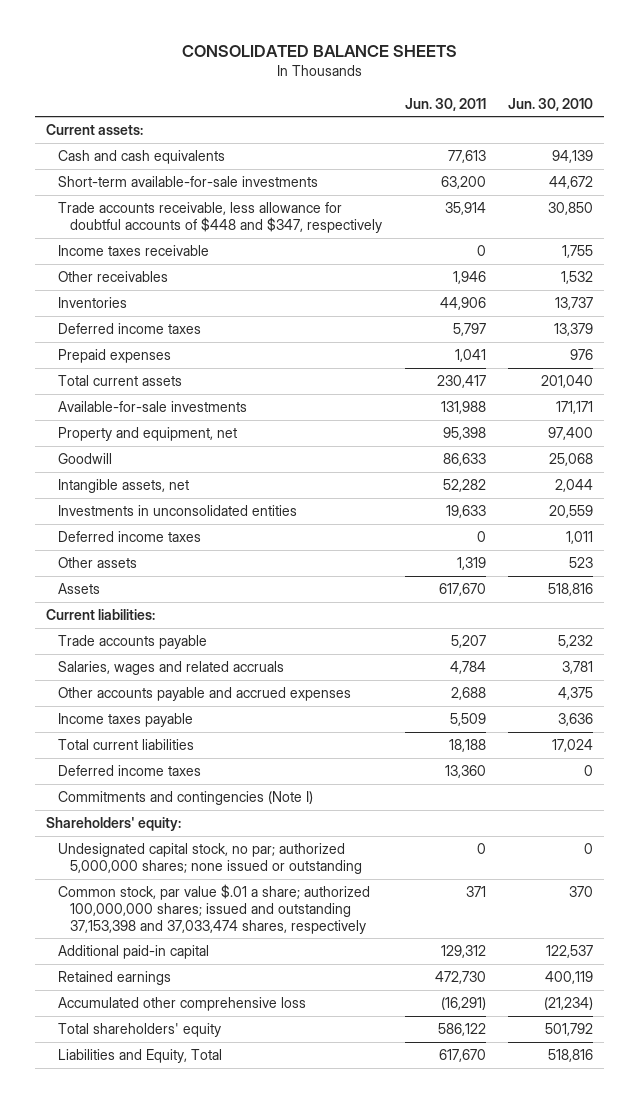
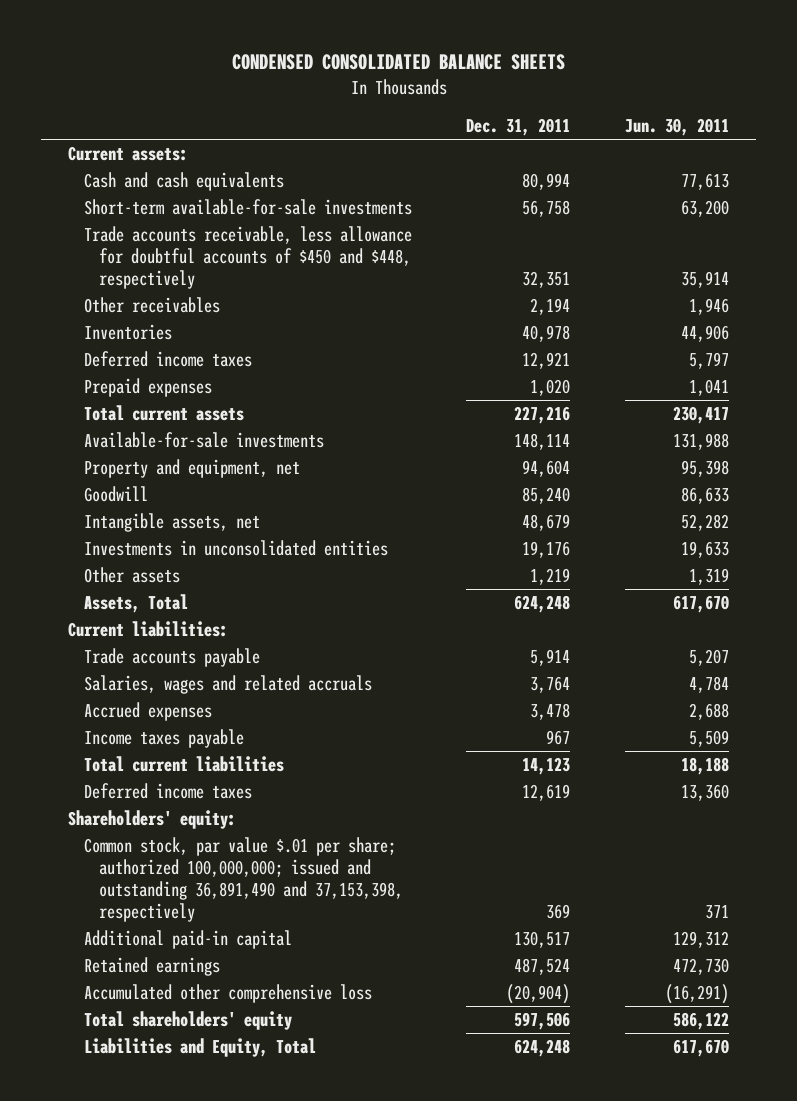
[181,45,457,58] CONSOLIDATED BALANCE SHEETS -> [231,54,565,71] CONDENSED CONSOLIDATED BALANCE SHEETS
[507,97,593,111] Jun. 30, 2010 -> none
none -> [466,118,571,137] Dec. 31, 2011
[58,245,210,257] Income taxes receivable -> none
[58,202,383,233] Trade accounts receivable, less allowance for doubtful accounts of $448 and $347, respectively -> [83,225,412,290] Trade accounts receivable, less allowance for doubtful accounts of $450 and $448, respectively
[58,531,202,543] Deferred income taxes -> none
[58,583,101,595] Assets -> [83,593,188,613] Assets, Total
[58,687,352,702] Other accounts payable and accrued expenses -> [83,701,212,721] Accrued expenses
[58,791,314,806] Commitments and contingencies (Note I) -> none
[58,843,363,874] Undesignated capital stock, no par; authorized 5,000,000 shares; none issued or outstanding -> none
[58,884,371,934] Common stock, par value $.01 a share; authorized 100,000,000 shares; issued and outstanding 37,153,398 and 37,033,474 shares, respectively -> [83,836,404,923] Common stock, par value $.01 per share; authorized 100,000,000; issued and outstanding 36,891,490 and 37,153,398, respectively

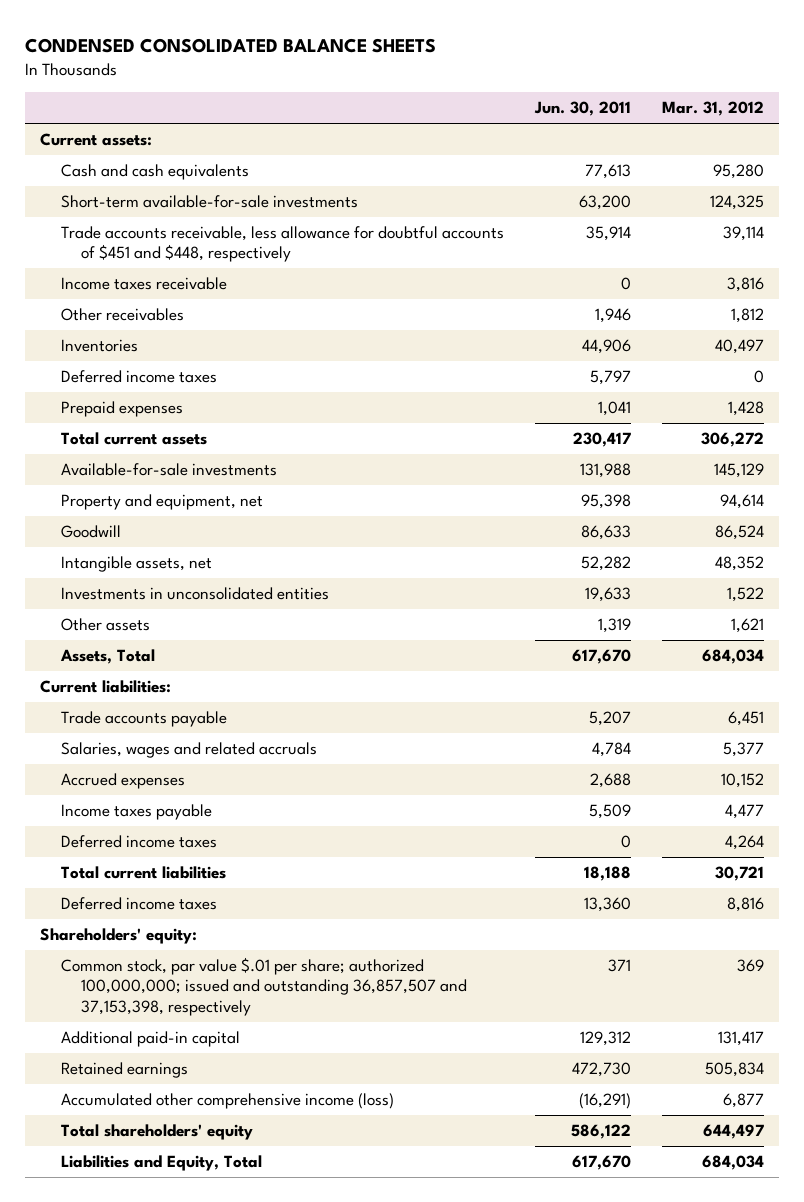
[466,118,571,137] Dec. 31, 2011 -> none
none -> [661,101,764,117] Mar. 31, 2012
[83,225,412,290] Trade accounts receivable, less allowance for doubtful accounts of $450 and $448, respectively -> [60,226,504,263] Trade accounts receivable, less allowance for doubtful accounts of $451 and $448, respectively
none -> [60,277,227,291] Income taxes receivable
none -> [60,835,217,849] Deferred income taxes
[83,836,404,923] Common stock, par value $.01 per share; authorized 100,000,000; issued and outstanding 36,891,490 and 37,153,398, respectively -> [60,957,468,1016] Common stock, par value $.01 per share; authorized 100,000,000; issued and outstanding 36,857,507 and 37,153,398, respectively
[83,983,372,1003] Accumulated other comprehensive loss -> [60,1093,394,1110] Accumulated other comprehensive income (loss)

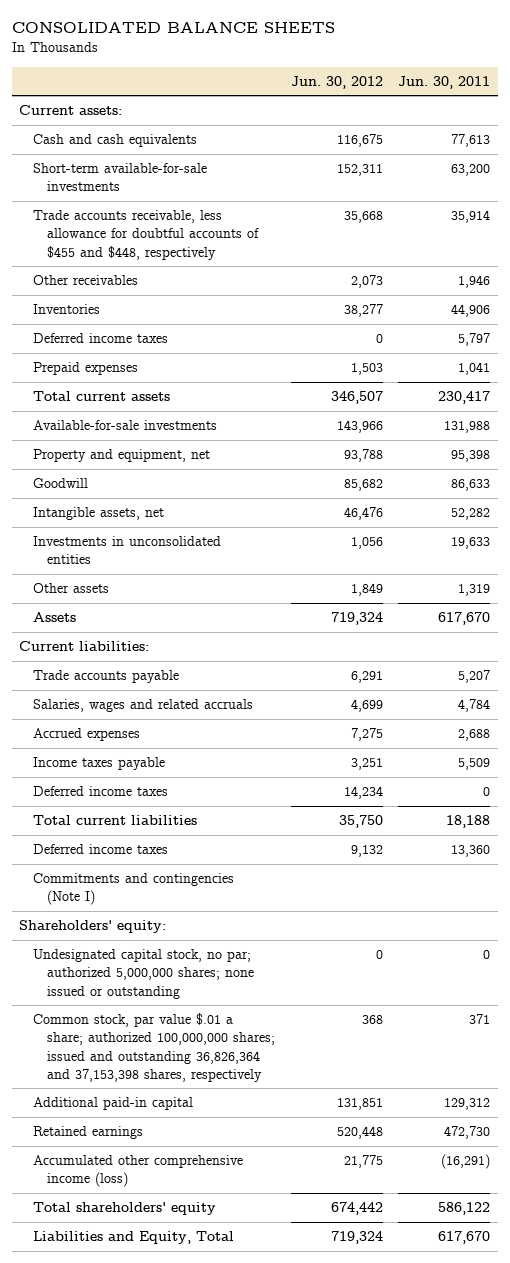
[24,37,436,53] CONDENSED CONSOLIDATED BALANCE SHEETS -> [11,22,335,34] CONSOLIDATED BALANCE SHEETS
[661,101,764,117] Mar. 31, 2012 -> none
none -> [290,75,383,89] Jun. 30, 2012
[60,277,227,291] Income taxes receivable -> none
[60,226,504,263] Trade accounts receivable, less allowance for doubtful accounts of $451 and $448, respectively -> [33,210,259,260] Trade accounts receivable, less allowance for doubtful accounts of $455 and $448, respectively
[59,649,155,665] Assets, Total -> [33,612,77,623] Assets
none -> [33,873,235,906] Commitments and contingencies (Note I)
none -> [33,949,254,999] Undesignated capital stock, no par; authorized 5,000,000 shares; none issued or outstanding
[60,957,468,1016] Common stock, par value $.01 per share; authorized 100,000,000; issued and outstanding 36,857,507 and 37,153,398, respectively -> [33,1013,275,1082] Common stock, par value $.01 a share; authorized 100,000,000 shares; issued and outstanding 36,826,364 and 37,153,398 shares, respectively

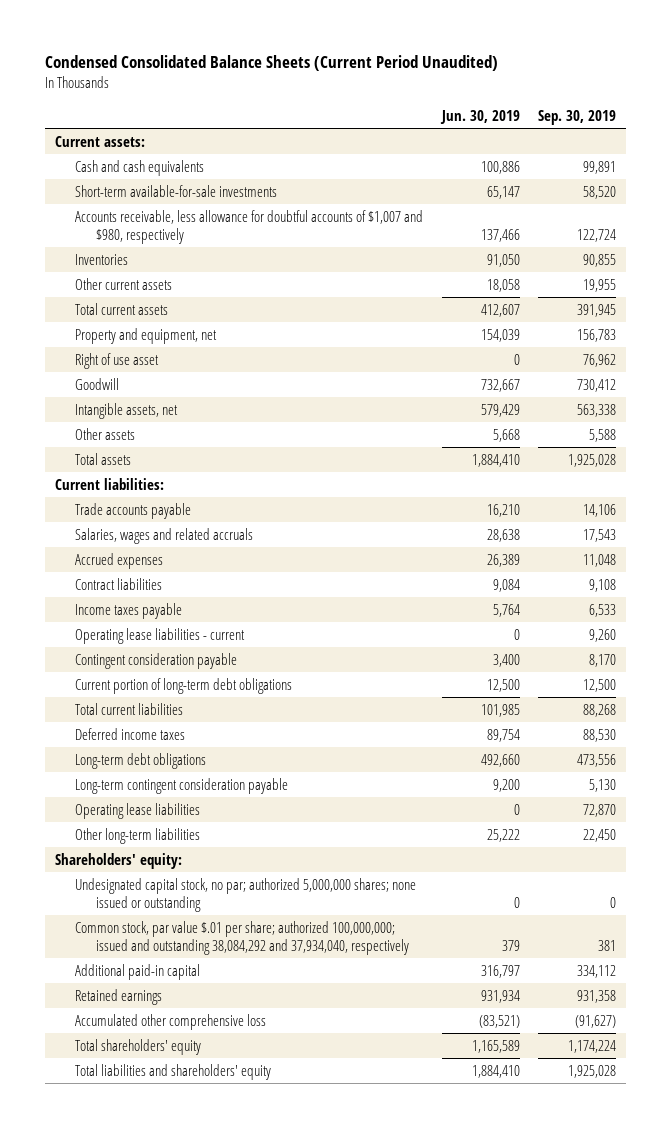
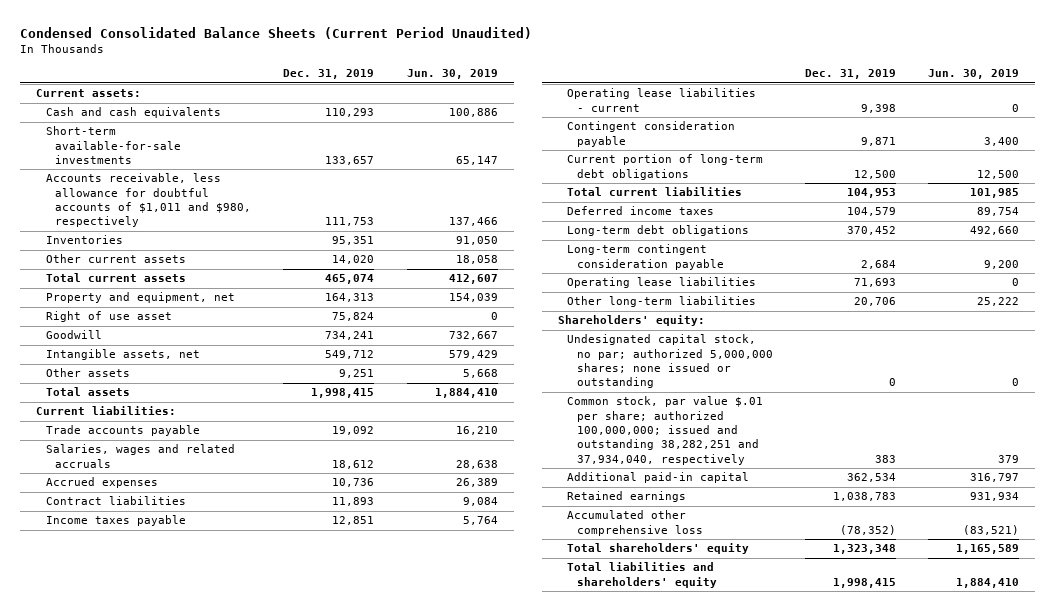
[538,110,617,126] Sep. 30, 2019 -> none
none -> [283,69,375,80] Dec. 31, 2019
[75,209,424,245] Accounts receivable, less allowance for doubtful accounts of $1,007 and $980, respectively -> [45,173,252,228] Accounts receivable, less allowance for doubtful accounts of $1,011 and $980, respectively
[75,920,409,956] Common stock, par value $.01 per share; authorized 100,000,000; issued and outstanding 38,084,292 and 37,934,040, respectively -> [567,396,764,465] Common stock, par value $.01 per share; authorized 100,000,000; issued and outstanding 38,282,251 and 37,934,040, respectively

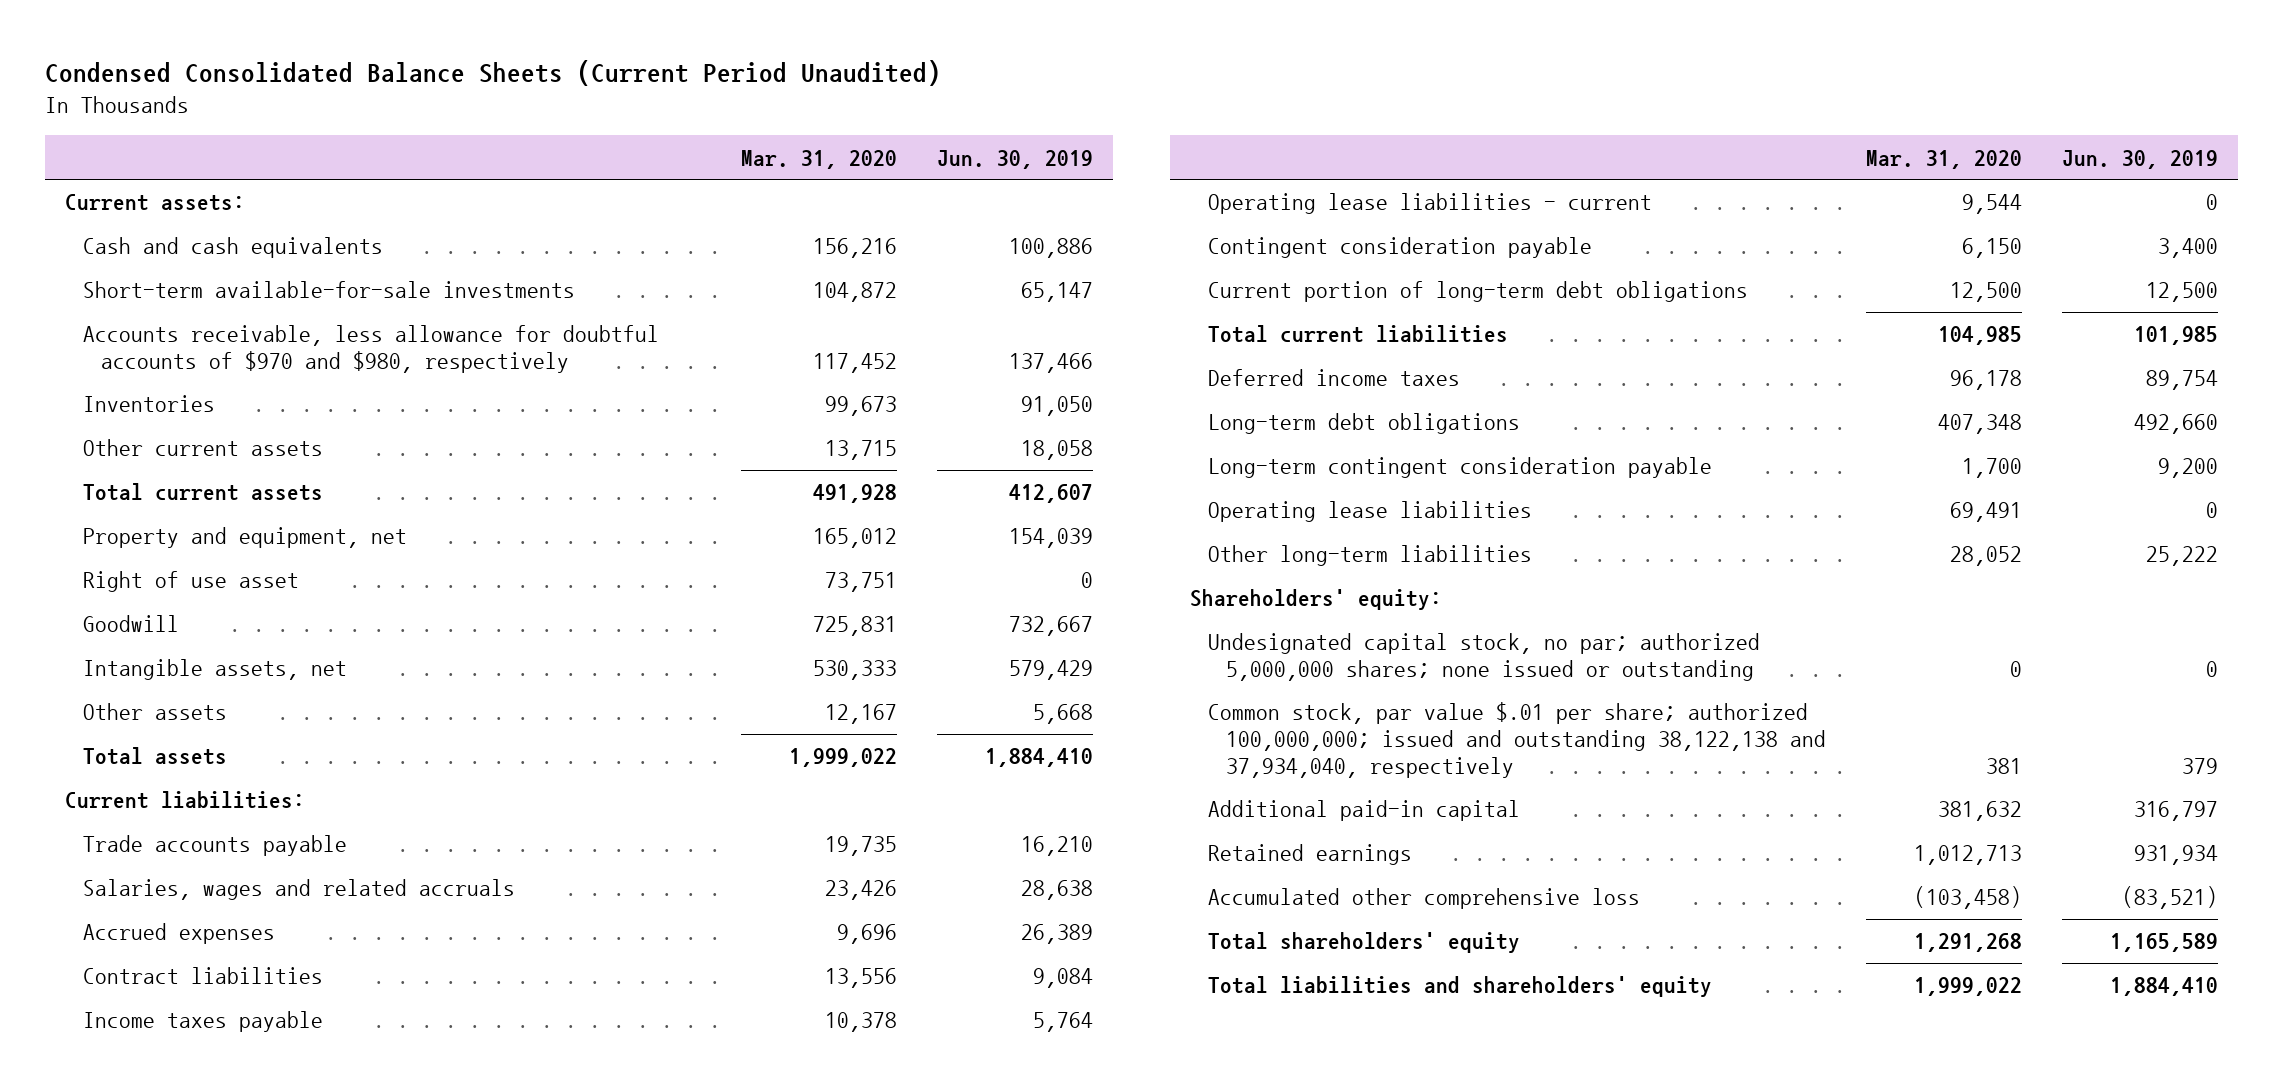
[283,69,375,80] Dec. 31, 2019 -> none
none -> [740,149,897,169] Mar. 31, 2020
[45,173,252,228] Accounts receivable, less allowance for doubtful accounts of $1,011 and $980, respectively -> [83,325,660,374] Accounts receivable, less allowance for doubtful accounts of $970 and $980, respectively
[567,396,764,465] Common stock, par value $.01 per share; authorized 100,000,000; issued and outstanding 38,282,251 and 37,934,040, respectively -> [1208,702,1826,778] Common stock, par value $.01 per share; authorized 100,000,000; issued and outstanding 38,122,138 and 37,934,040, respectively

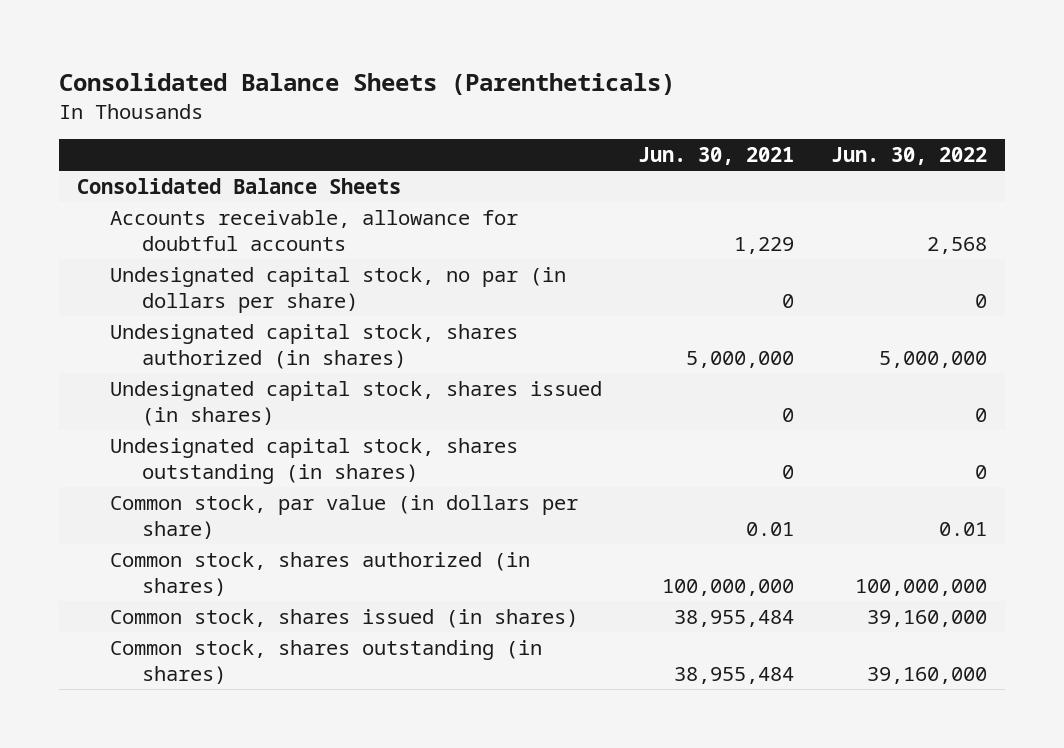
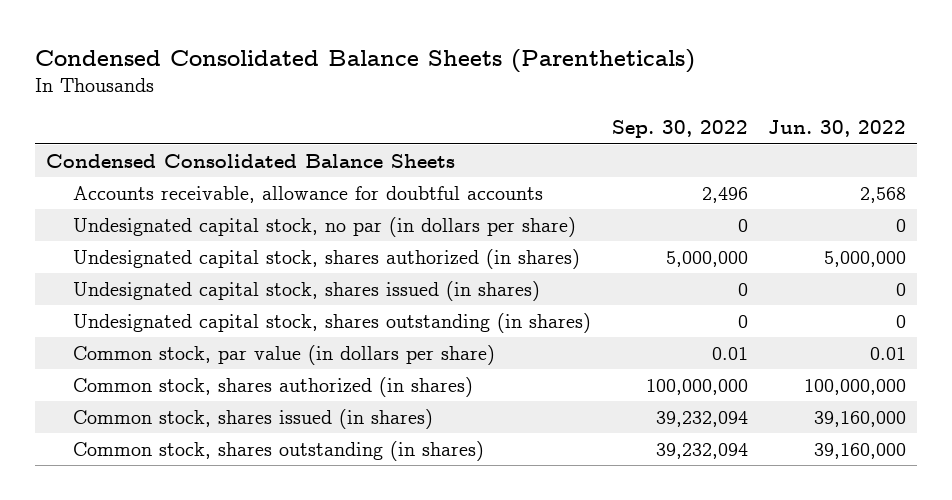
[58,72,675,95] Consolidated Balance Sheets (Parentheticals) -> [35,48,696,73] Condensed Consolidated Balance Sheets (Parentheticals)
[638,147,795,166] Jun. 30, 2021 -> none
none -> [611,120,748,139] Sep. 30, 2022
[77,177,402,194] Consolidated Balance Sheets -> [45,153,455,168] Condensed Consolidated Balance Sheets

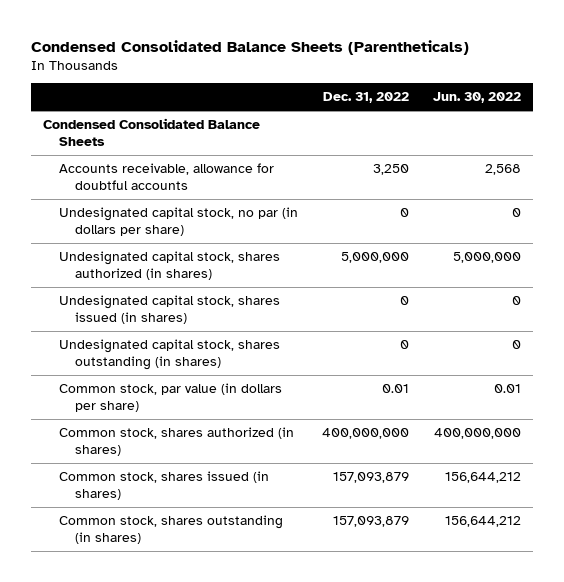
[611,120,748,139] Sep. 30, 2022 -> none
none -> [322,92,409,104] Dec. 31, 2022
[804,378,907,395] 100,000,000 -> [433,427,521,439] 400,000,000
[814,410,907,427] 39,160,000 -> [444,471,521,483] 156,644,212
[814,442,907,459] 39,160,000 -> [444,515,521,527] 156,644,212

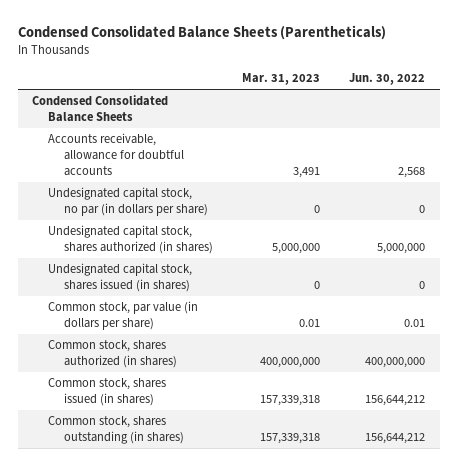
[322,92,409,104] Dec. 31, 2022 -> none
none -> [242,73,321,86] Mar. 31, 2023
[58,338,280,371] Undesignated capital stock, shares outstanding (in shares) -> none

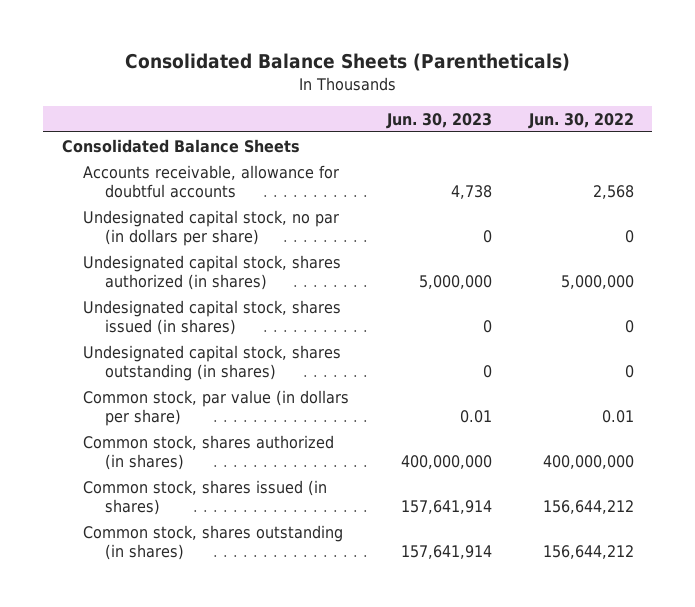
[17,25,386,41] Condensed Consolidated Balance Sheets (Parentheticals) -> [124,53,570,72] Consolidated Balance Sheets (Parentheticals)
[242,73,321,86] Mar. 31, 2023 -> none
none -> [385,112,492,129] Jun. 30, 2023
[32,95,169,123] Condensed Consolidated Balance Sheets -> [61,138,300,153] Consolidated Balance Sheets
none -> [83,344,342,381] Undesignated capital stock, shares outstanding (in shares)

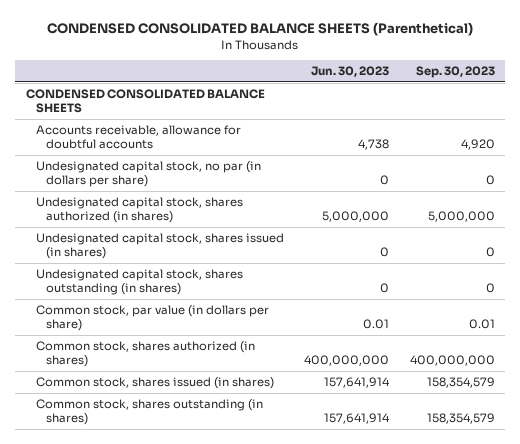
[124,53,570,72] Consolidated Balance Sheets (Parentheticals) -> [47,22,474,37] CONDENSED CONSOLIDATED BALANCE SHEETS (Parenthetical)
[527,112,634,129] Jun. 30, 2022 -> none
none -> [415,66,495,79] Sep. 30, 2023
[61,138,300,153] Consolidated Balance Sheets -> [25,89,265,114] CONDENSED CONSOLIDATED BALANCE SHEETS

